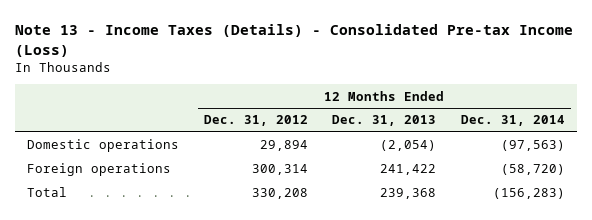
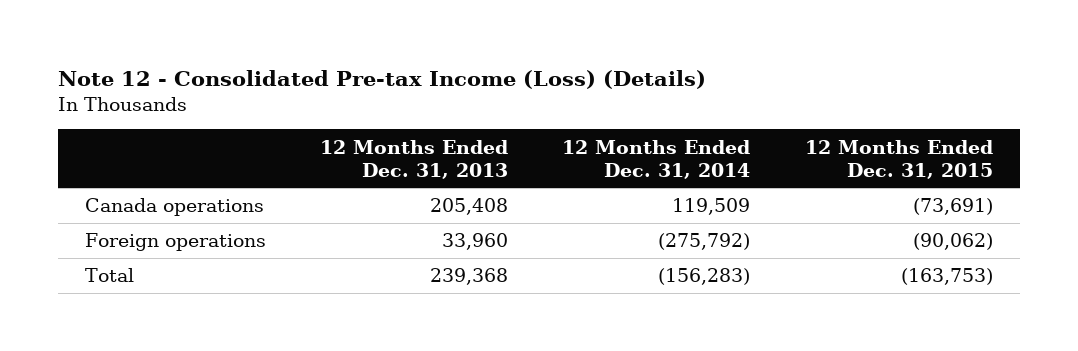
[15,23,574,57] Note 13 - Income Taxes (Details) - Consolidated Pre-tax Income (Loss) -> [57,70,706,90] Note 12 - Consolidated Pre-tax Income (Loss) (Details)
[203,115,308,127] Dec. 31, 2012 -> none
none -> [804,139,993,179] 12 Months Ended Dec. 31, 2015
[27,139,180,153] Domestic operations -> [84,198,264,217] Canada operations
[380,140,437,152] (2,054) -> [430,198,509,216] 205,408
[500,140,565,152] (97,563) -> [672,198,751,216] 119,509
[380,164,437,176] 241,422 -> [442,233,509,251] 33,960
[500,164,565,176] (58,720) -> [658,233,751,251] (275,792)

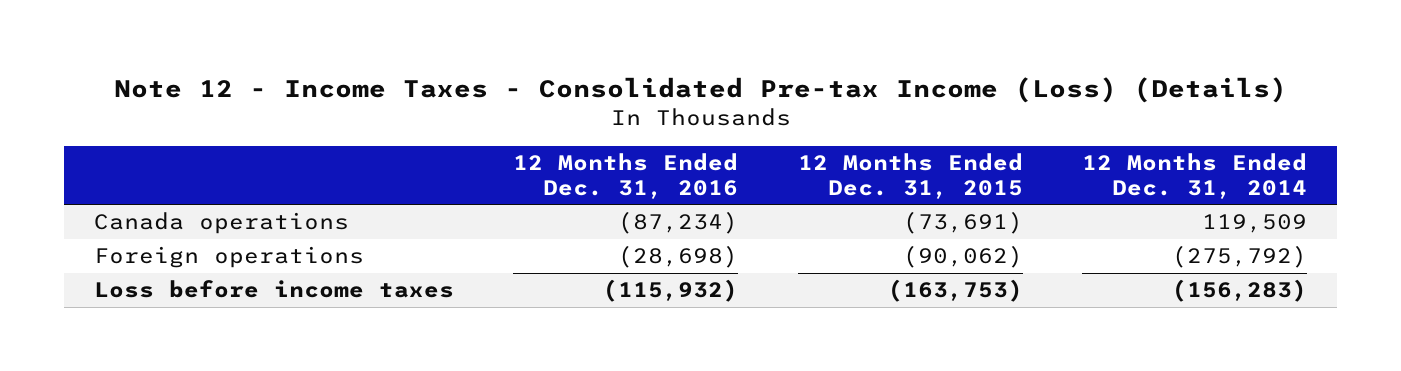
[57,70,706,90] Note 12 - Consolidated Pre-tax Income (Loss) (Details) -> [113,76,1287,103] Note 12 - Income Taxes - Consolidated Pre-tax Income (Loss) (Details)
[320,139,509,179] 12 Months Ended Dec. 31, 2013 -> none
none -> [513,153,739,199] 12 Months Ended Dec. 31, 2016
[84,268,134,283] Total -> [93,280,454,299] Loss before income taxes

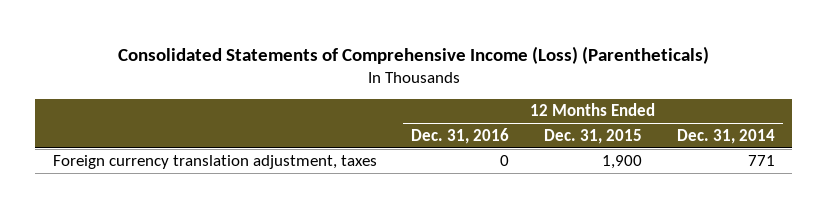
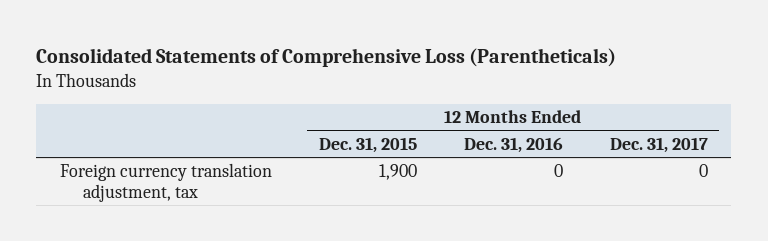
[117,45,709,64] Consolidated Statements of Comprehensive Income (Loss) (Parentheticals) -> [36,48,617,68] Consolidated Statements of Comprehensive Loss (Parentheticals)
[676,128,775,144] Dec. 31, 2014 -> none
none -> [609,137,708,154] Dec. 31, 2017
[52,155,377,170] Foreign currency translation adjustment, taxes -> [59,163,272,202] Foreign currency translation adjustment, tax

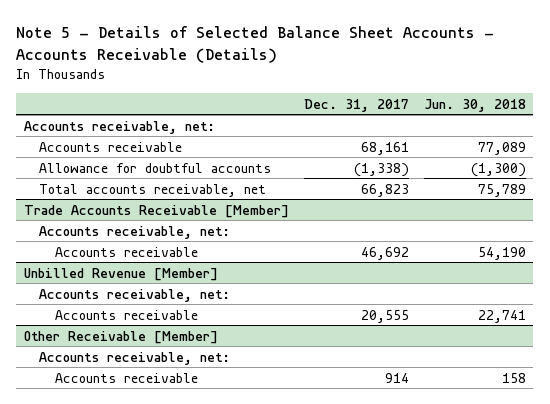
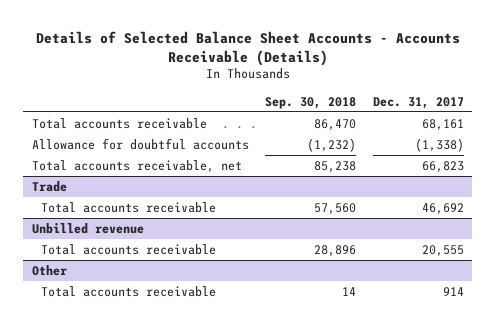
[16,26,495,63] Note 5 - Details of Selected Balance Sheet Accounts - Accounts Receivable (Details) -> [35,30,460,66] Details of Selected Balance Sheet Accounts - Accounts Receivable (Details)
[423,98,526,112] Jun. 30, 2018 -> none
none -> [265,96,357,109] Sep. 30, 2018
[23,120,215,134] Accounts receivable, net: -> none
[39,141,183,152] Accounts receivable -> [31,117,207,129] Total accounts receivable
[39,225,231,239] Accounts receivable, net: -> none
[39,288,231,302] Accounts receivable, net: -> none
[39,351,231,365] Accounts receivable, net: -> none
[23,204,289,218] Trade Accounts Receivable [Member] -> [31,180,67,192] Trade
[54,246,198,257] Accounts receivable -> [41,201,217,213] Total accounts receivable
[23,267,218,281] Unbilled Revenue [Member] -> [31,222,144,234] Unbilled revenue
[54,309,198,320] Accounts receivable -> [41,243,217,255] Total accounts receivable
[23,330,218,344] Other Receivable [Member] -> [31,264,67,276] Other
[54,372,198,383] Accounts receivable -> [41,285,217,297] Total accounts receivable

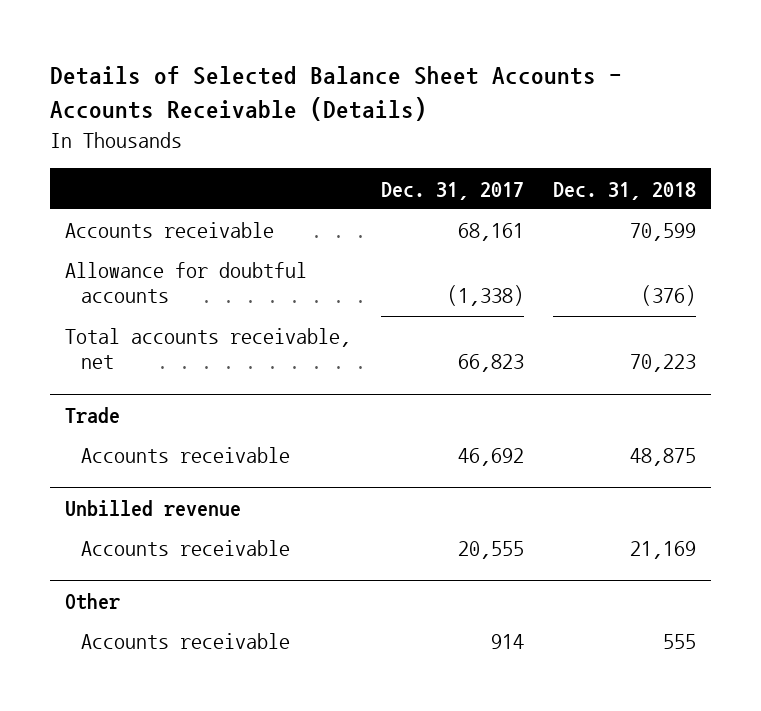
[265,96,357,109] Sep. 30, 2018 -> none
none -> [553,181,697,200] Dec. 31, 2018
[31,117,207,129] Total accounts receivable -> [64,222,274,239] Accounts receivable
[41,201,217,213] Total accounts receivable -> [80,447,290,464] Accounts receivable
[41,243,217,255] Total accounts receivable -> [80,540,290,557] Accounts receivable
[41,285,217,297] Total accounts receivable -> [80,633,290,650] Accounts receivable

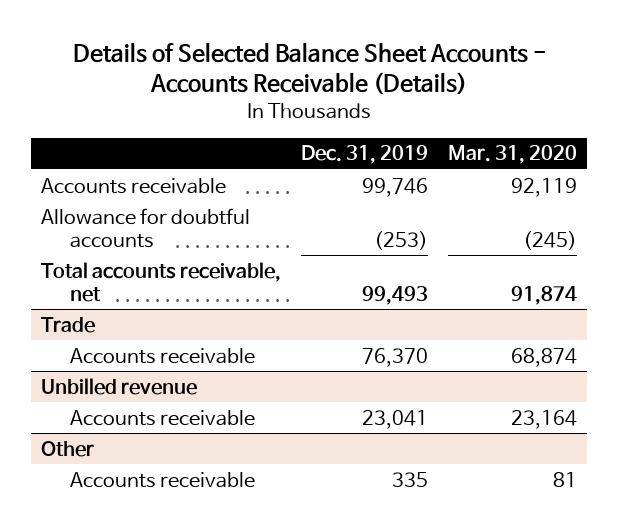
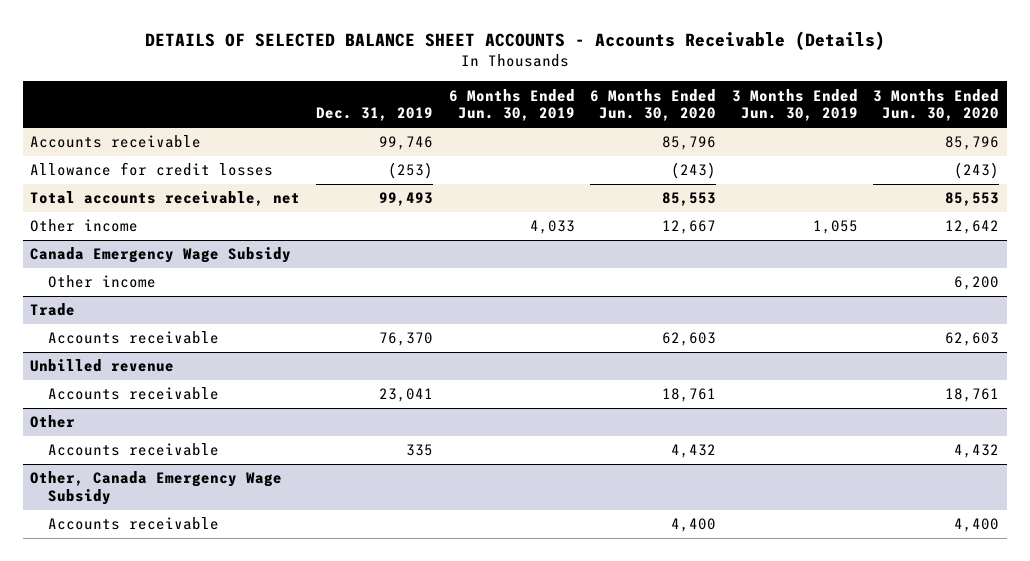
[72,42,546,96] Details of Selected Balance Sheet Accounts - Accounts Receivable (Details) -> [144,30,885,50] DETAILS OF SELECTED BALANCE SHEET ACCOUNTS - Accounts Receivable (Details)
[448,145,578,165] Mar. 31, 2020 -> none
none -> [448,88,575,122] 6 Months Ended Jun. 30, 2019
none -> [590,88,717,122] 6 Months Ended Jun. 30, 2020
none -> [731,88,858,122] 3 Months Ended Jun. 30, 2019
none -> [873,88,1000,122] 3 Months Ended Jun. 30, 2020
[40,207,250,248] Allowance for doubtful accounts -> [30,162,274,177] Allowance for credit losses
none -> [30,219,139,233] Other income
none -> [30,247,292,264] Canada Emergency Wage Subsidy
none -> [48,275,157,289] Other income
none -> [30,471,283,506] Other, Canada Emergency Wage Subsidy
none -> [48,517,220,531] Accounts receivable

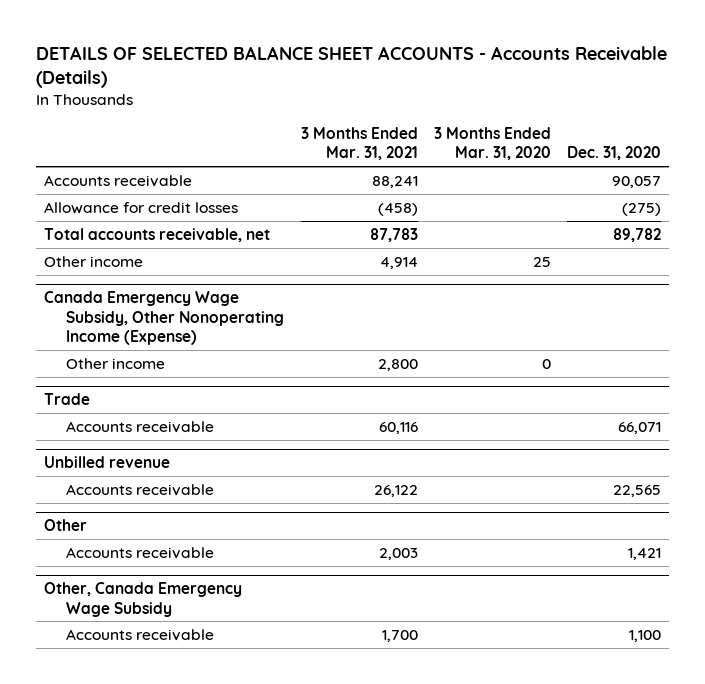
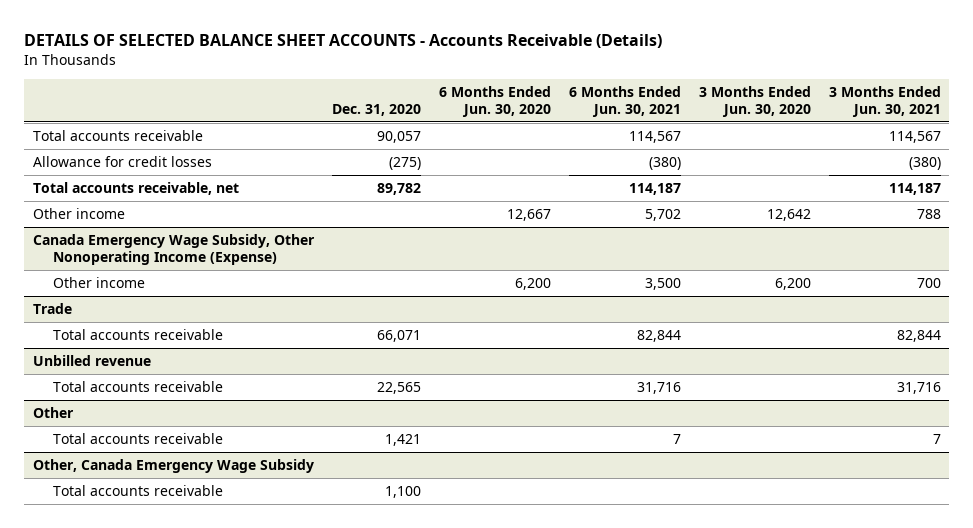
[300,126,418,161] 3 Months Ended Mar. 31, 2021 -> none
[433,126,551,161] 3 Months Ended Mar. 31, 2020 -> none
none -> [438,85,551,118] 6 Months Ended Jun. 30, 2020
none -> [568,85,681,118] 6 Months Ended Jun. 30, 2021
none -> [698,85,811,118] 3 Months Ended Jun. 30, 2020
none -> [828,85,941,118] 3 Months Ended Jun. 30, 2021
[43,174,192,187] Accounts receivable -> [32,129,203,141] Total accounts receivable
[66,420,215,433] Accounts receivable -> [52,328,223,340] Total accounts receivable
[66,483,215,496] Accounts receivable -> [52,380,223,392] Total accounts receivable
[66,546,215,559] Accounts receivable -> [52,432,223,444] Total accounts receivable
[66,628,215,641] Accounts receivable -> [52,484,223,496] Total accounts receivable

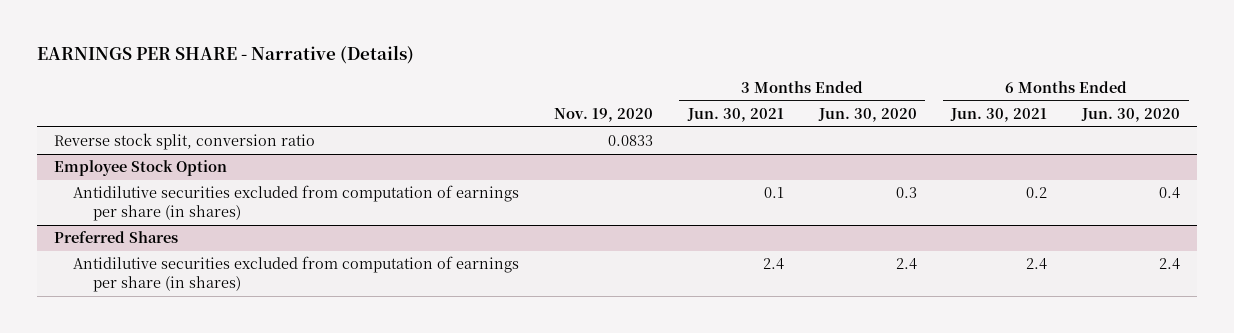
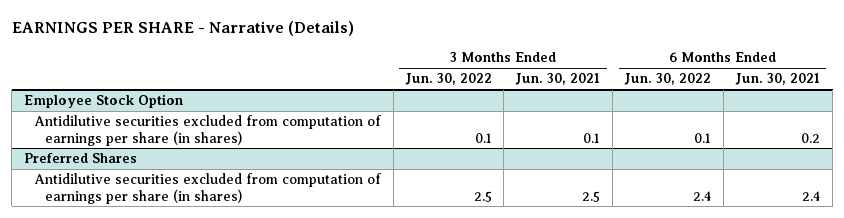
[554,107,654,122] Nov. 19, 2020 -> none
[817,107,917,122] Jun. 30, 2020 -> none
[1080,107,1180,122] Jun. 30, 2020 -> none
none -> [404,73,492,86] Jun. 30, 2022
none -> [624,73,712,86] Jun. 30, 2022
[54,133,316,151] Reverse stock split, conversion ratio -> none
[762,258,784,271] 2.4 -> [582,190,601,202] 2.5

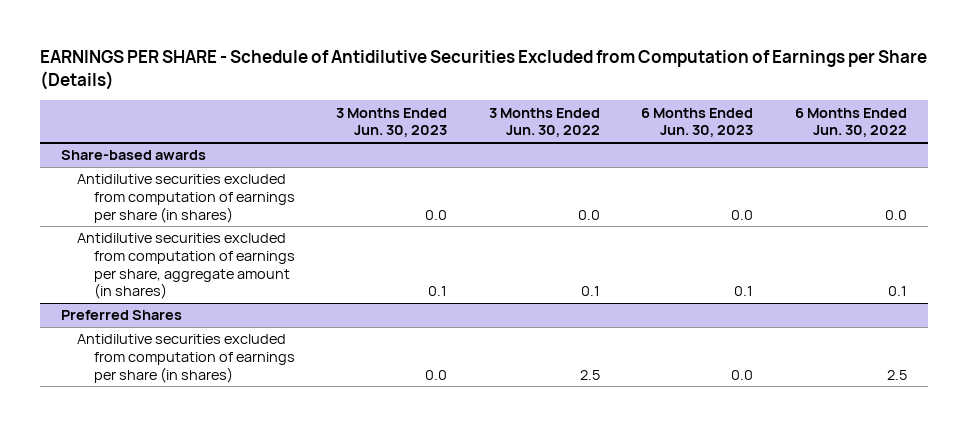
[11,21,354,37] EARNINGS PER SHARE - Narrative (Details) -> [39,49,927,90] EARNINGS PER SHARE - Schedule of Antidilutive Securities Excluded from Computation of Earnings per Share (Details)
[515,73,601,86] Jun. 30, 2021 -> none
[735,73,821,86] Jun. 30, 2021 -> none
none -> [336,107,448,138] 3 Months Ended Jun. 30, 2023
none -> [641,107,754,138] 6 Months Ended Jun. 30, 2023
[24,94,184,109] Employee Stock Option -> [60,150,206,161] Share-based awards
[474,132,492,143] 0.1 -> [577,209,600,220] 0.0
[694,132,712,143] 0.1 -> [884,209,907,220] 0.0
none -> [77,233,295,300] Antidilutive securities excluded from computation of earnings per share, aggregate amount (in shares)
[693,190,712,201] 2.4 -> [886,369,907,380] 2.5

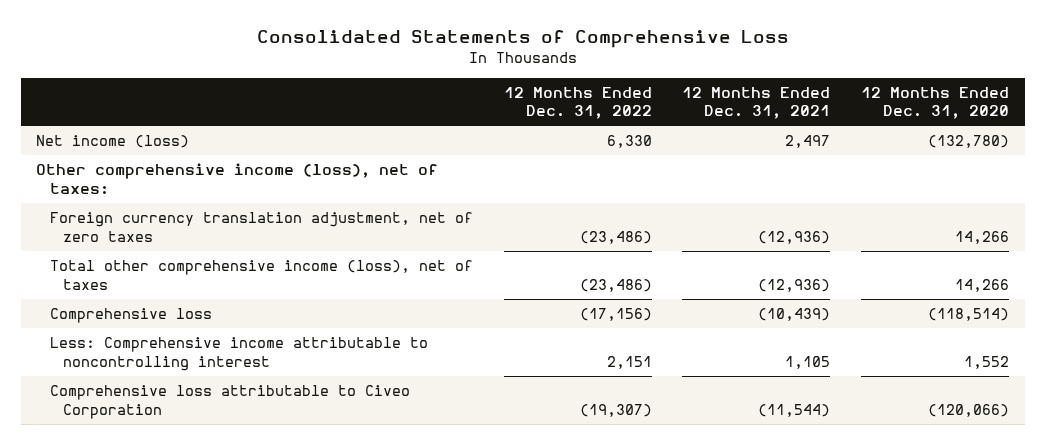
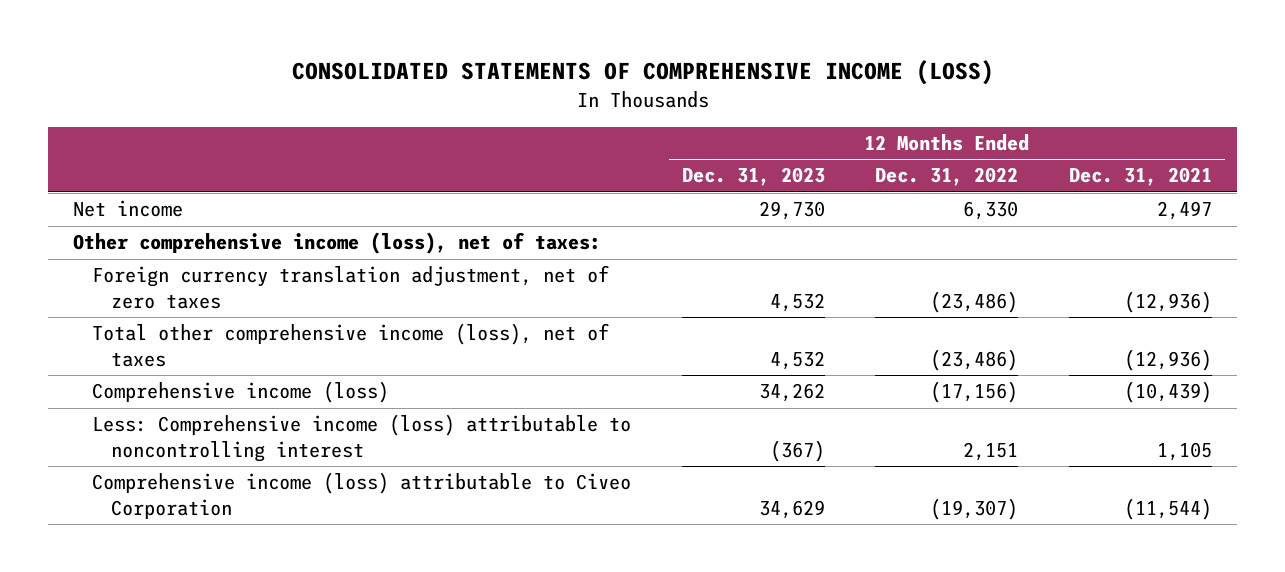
[256,30,789,49] Consolidated Statements of Comprehensive Loss -> [291,60,994,86] CONSOLIDATED STATEMENTS OF COMPREHENSIVE INCOME (LOSS)
[861,86,1010,120] 12 Months Ended Dec. 31, 2020 -> none
none -> [681,167,825,187] Dec. 31, 2023
[36,135,190,149] Net income (loss) -> [73,200,184,218] Net income
[49,308,212,324] Comprehensive loss -> [92,381,390,404] Comprehensive income (loss)
[49,337,428,371] Less: Comprehensive income attributable to noncontrolling interest -> [92,414,632,462] Less: Comprehensive income (loss) attributable to noncontrolling interest
[49,385,410,419] Comprehensive loss attributable to Civeo Corporation -> [92,472,632,519] Comprehensive income (loss) attributable to Civeo Corporation

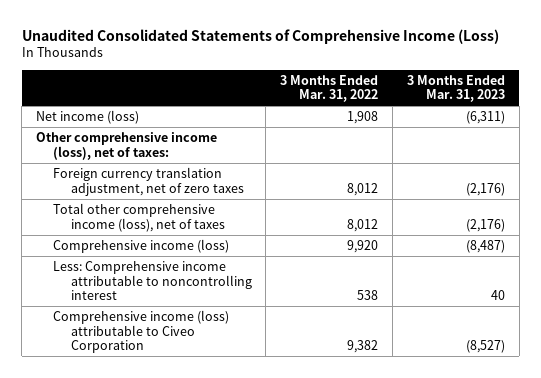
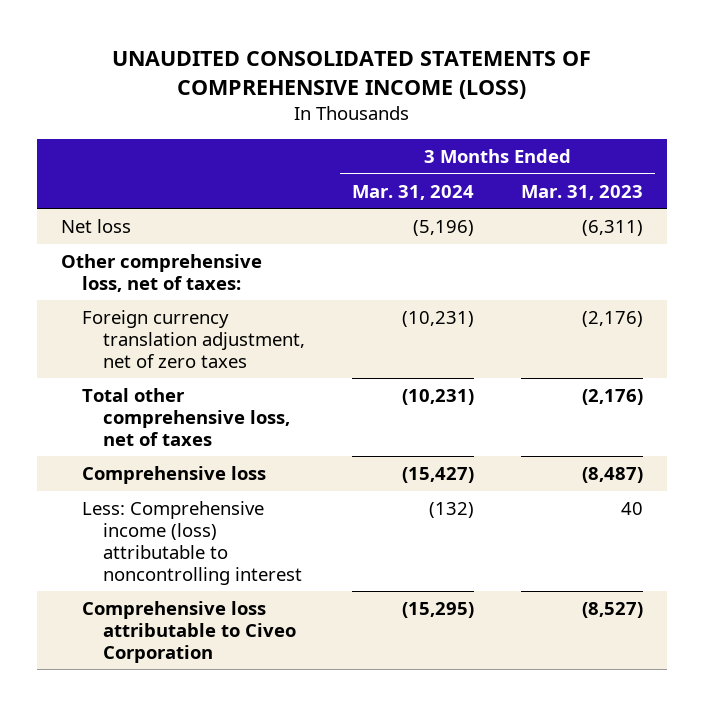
[21,28,499,44] Unaudited Consolidated Statements of Comprehensive Income (Loss) -> [112,51,592,100] UNAUDITED CONSOLIDATED STATEMENTS OF COMPREHENSIVE INCOME (LOSS)
[280,74,379,103] 3 Months Ended Mar. 31, 2022 -> none
none -> [351,184,474,200] Mar. 31, 2024
[35,110,139,125] Net income (loss) -> [60,218,131,233] Net loss
[35,132,217,160] Other comprehensive income (loss), net of taxes: -> [60,253,262,292] Other comprehensive loss, net of taxes:
[53,203,225,232] Total other comprehensive income (loss), net of taxes -> [81,387,290,446] Total other comprehensive loss, net of taxes
[53,239,230,254] Comprehensive income (loss) -> [81,465,266,484] Comprehensive loss
[53,261,252,301] Less: Comprehensive income attributable to noncontrolling interest -> [81,500,302,585] Less: Comprehensive income (loss) attributable to noncontrolling interest
[53,310,230,354] Comprehensive income (loss) attributable to Civeo Corporation -> [81,600,296,663] Comprehensive loss attributable to Civeo Corporation

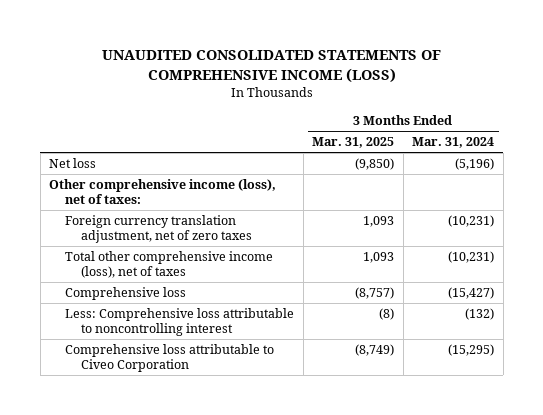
[521,184,644,200] Mar. 31, 2023 -> none
none -> [312,137,395,149] Mar. 31, 2025
[60,253,262,292] Other comprehensive loss, net of taxes: -> [49,179,277,205] Other comprehensive income (loss), net of taxes:
[81,387,290,446] Total other comprehensive loss, net of taxes -> [65,251,274,279] Total other comprehensive income (loss), net of taxes
[81,500,302,585] Less: Comprehensive income (loss) attributable to noncontrolling interest -> [65,308,295,337] Less: Comprehensive loss attributable to noncontrolling interest

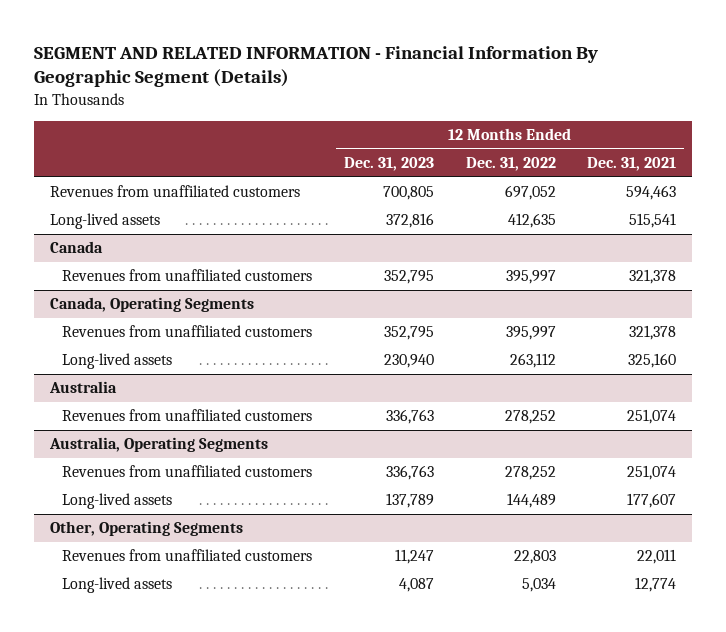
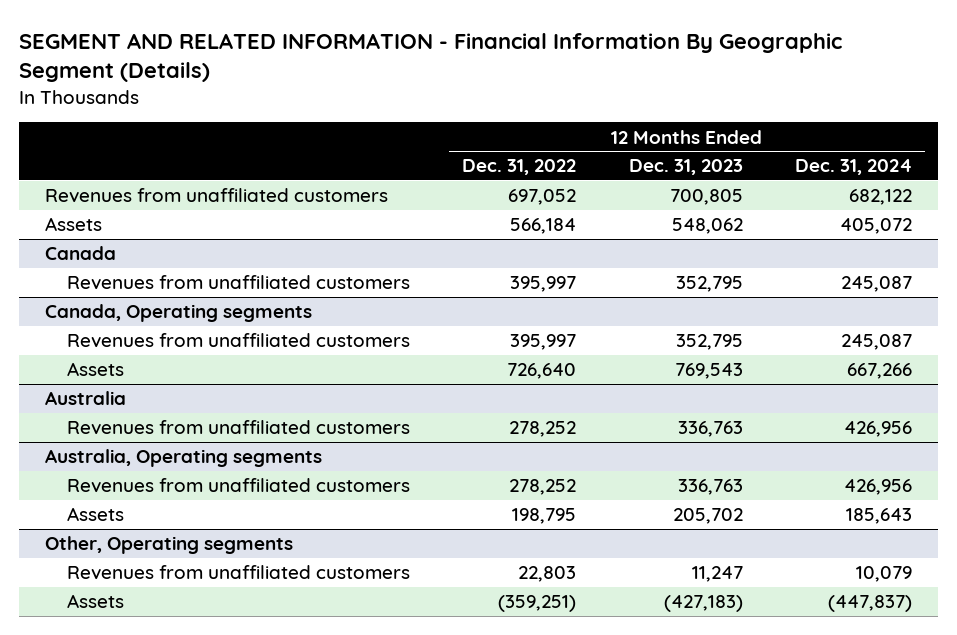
[587,157,677,172] Dec. 31, 2021 -> none
none -> [794,159,912,176] Dec. 31, 2024
[49,213,160,230] Long-lived assets -> none
none -> [45,217,103,232] Assets
[49,297,254,313] Canada, Operating Segments -> [45,304,313,323] Canada, Operating segments
[62,353,173,370] Long-lived assets -> none
none -> [67,362,125,377] Assets
[48,437,268,453] Australia, Operating Segments -> [45,449,323,468] Australia, Operating segments
[62,493,173,510] Long-lived assets -> none
none -> [67,507,125,522] Assets
[49,521,243,537] Other, Operating Segments -> [45,536,294,555] Other, Operating segments
[62,577,173,594] Long-lived assets -> none
none -> [67,594,125,609] Assets

